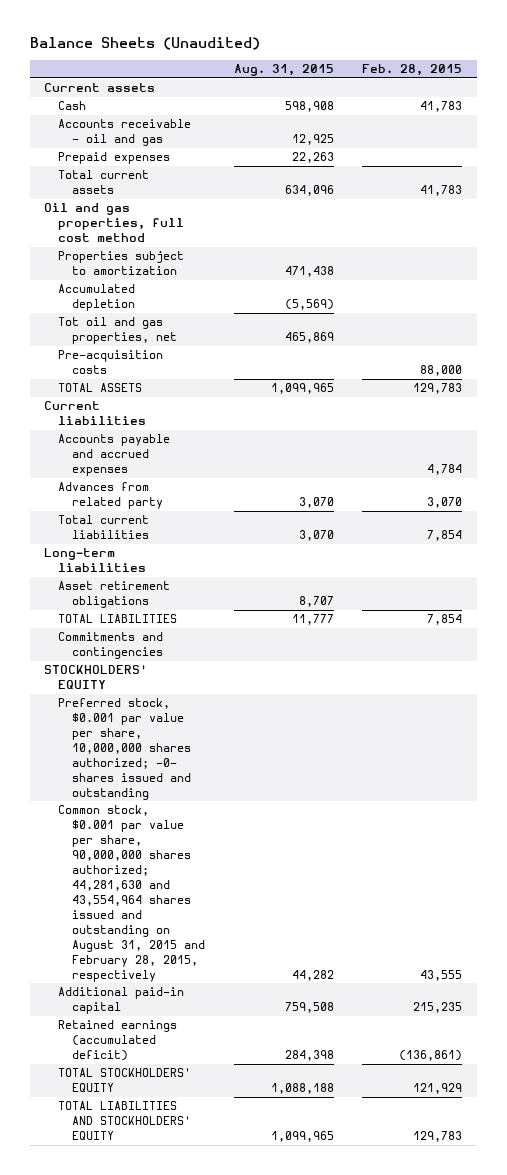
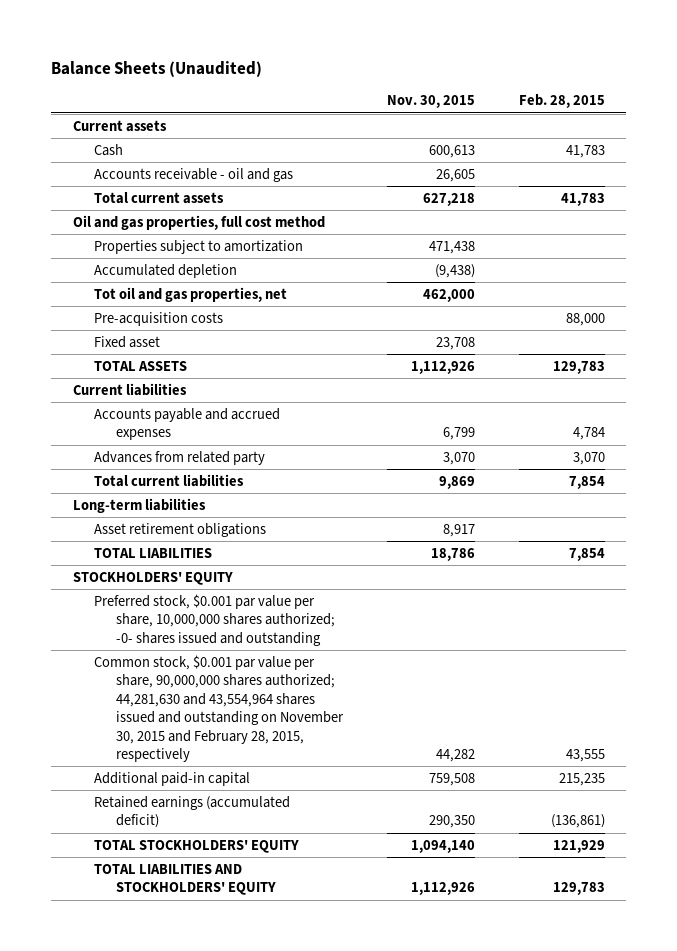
[233,64,334,77] Aug. 31, 2015 -> none
none -> [386,95,475,109] Nov. 30, 2015
[58,152,171,165] Prepaid expenses -> none
none -> [94,335,161,348] Fixed asset
[58,632,164,660] Commitments and contingencies -> none
[58,805,206,982] Common stock, $0.001 par value per share, 90,000,000 shares authorized; 44,281,630 and 43,554,964 shares issued and outstanding on August 31, 2015 and February 28, 2015, respectively -> [94,654,344,762] Common stock, $0.001 par value per share, 90,000,000 shares authorized; 44,281,630 and 43,554,964 shares issued and outstanding on November 30, 2015 and February 28, 2015, respectively

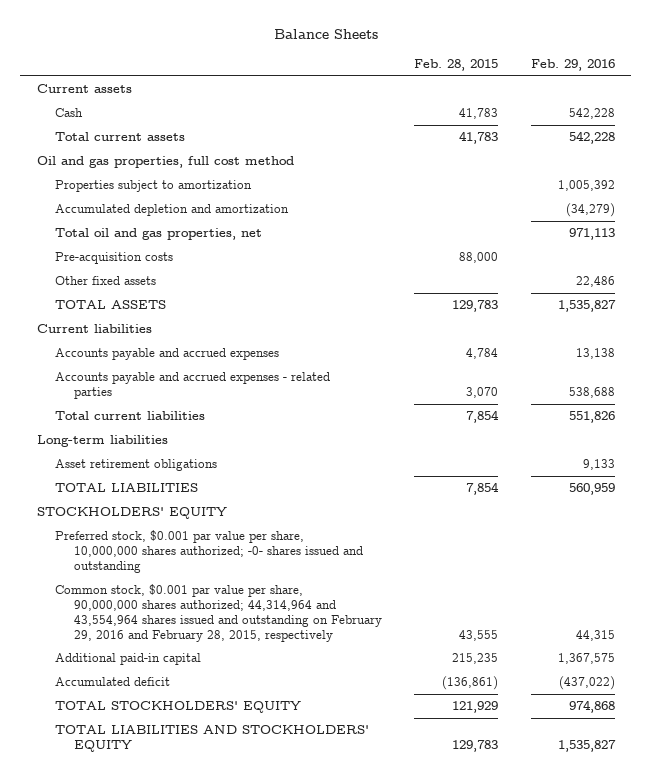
[50,60,262,77] Balance Sheets (Unaudited) -> [273,29,378,40] Balance Sheets
[386,95,475,109] Nov. 30, 2015 -> none
none -> [531,58,616,71] Feb. 29, 2016
[94,167,294,182] Accounts receivable - oil and gas -> none
[94,263,238,278] Accumulated depletion -> [55,204,290,217] Accumulated depletion and amortization
[94,286,288,302] Tot oil and gas properties, net -> [55,228,263,241] Total oil and gas properties, net
[94,335,161,348] Fixed asset -> [55,276,157,286] Other fixed assets
[94,450,266,465] Advances from related party -> [55,372,331,400] Accounts payable and accrued expenses - related parties
[94,654,344,762] Common stock, $0.001 par value per share, 90,000,000 shares authorized; 44,281,630 and 43,554,964 shares issued and outstanding on November 30, 2015 and February 28, 2015, respectively -> [55,584,382,642] Common stock, $0.001 par value per share, 90,000,000 shares authorized; 44,314,964 and 43,554,964 shares issued and outstanding on February 29, 2016 and February 28, 2015, respectively
[94,795,291,829] Retained earnings (accumulated deficit) -> [55,677,171,687] Accumulated deficit

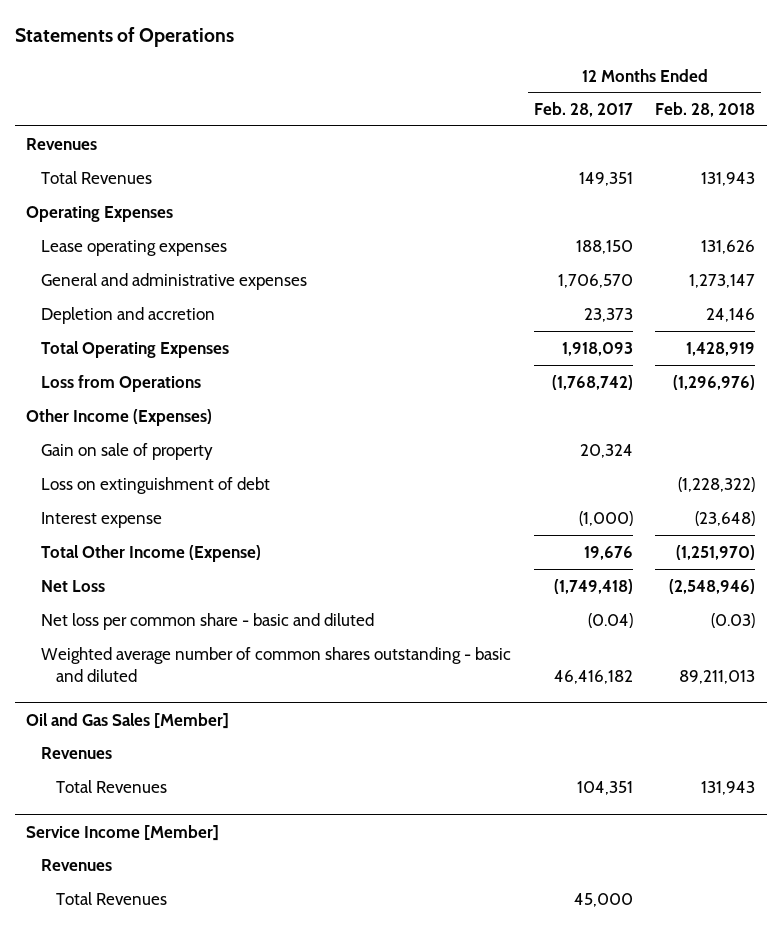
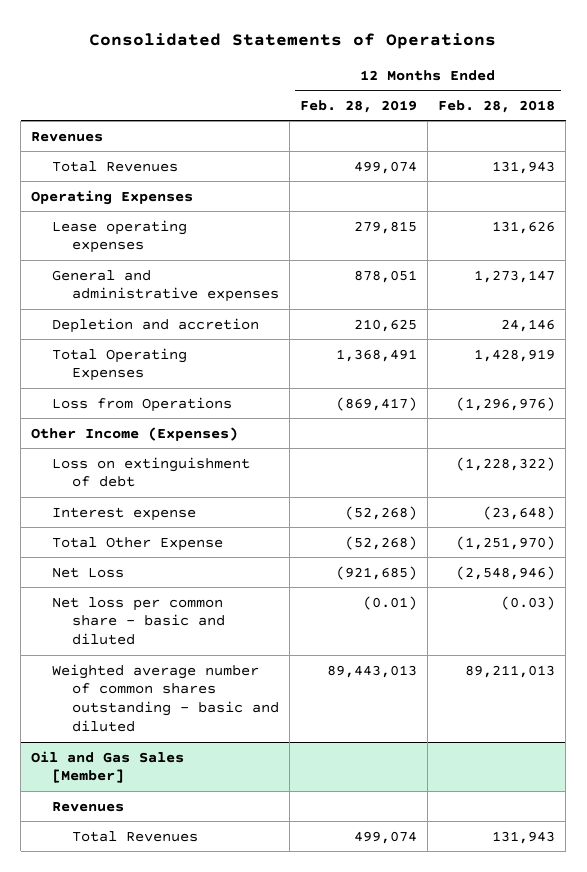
[15,26,235,47] Statements of Operations -> [89,33,497,50] Consolidated Statements of Operations
[533,102,633,118] Feb. 28, 2017 -> none
none -> [300,100,418,114] Feb. 28, 2019
[41,442,214,460] Gain on sale of property -> none
[41,544,262,562] Total Other Income (Expense) -> [51,536,223,551] Total Other Expense
[26,824,220,841] Service Income [Member] -> none
[41,858,113,871] Revenues -> none
[56,891,168,905] Total Revenues -> none

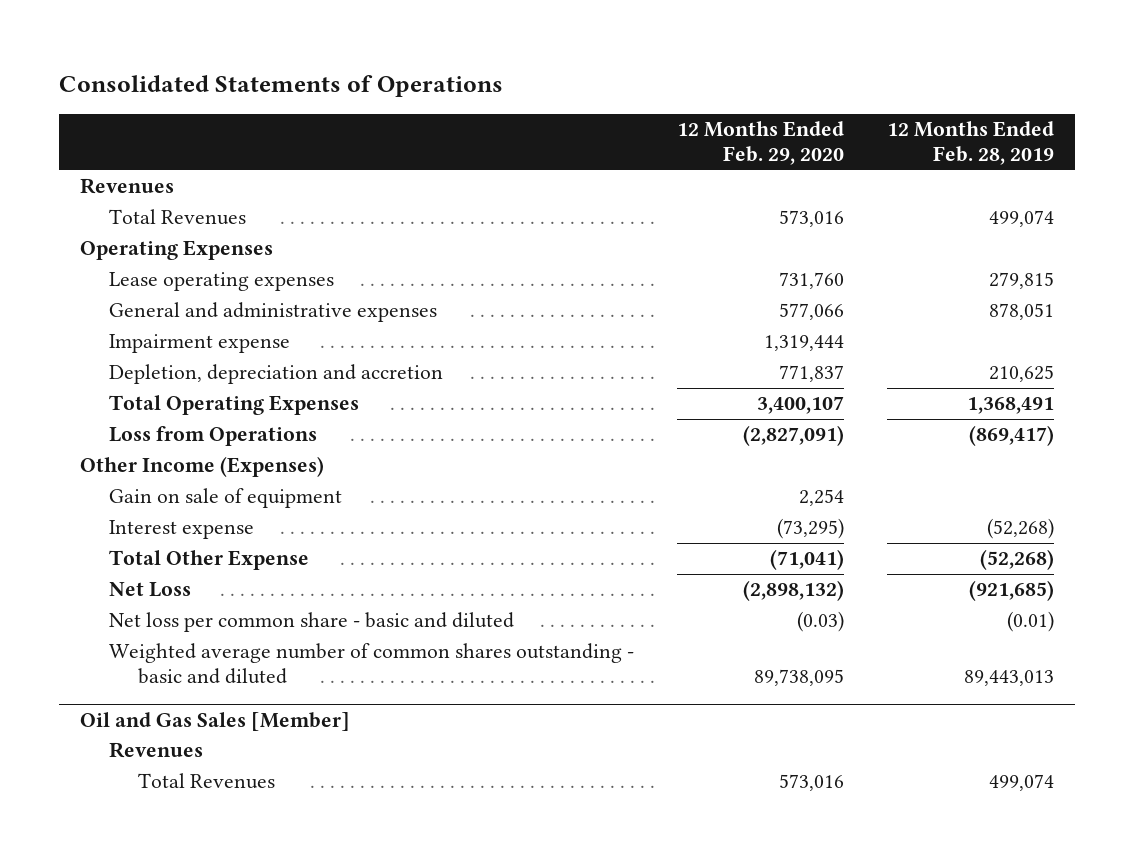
[438,100,556,114] Feb. 28, 2018 -> none
none -> [676,121,844,166] 12 Months Ended Feb. 29, 2020
none -> [108,334,290,354] Impairment expense
[51,317,259,333] Depletion and accretion -> [108,364,443,385] Depletion, depreciation and accretion
[51,456,250,488] Loss on extinguishment of debt -> none
none -> [108,488,342,509] Gain on sale of equipment

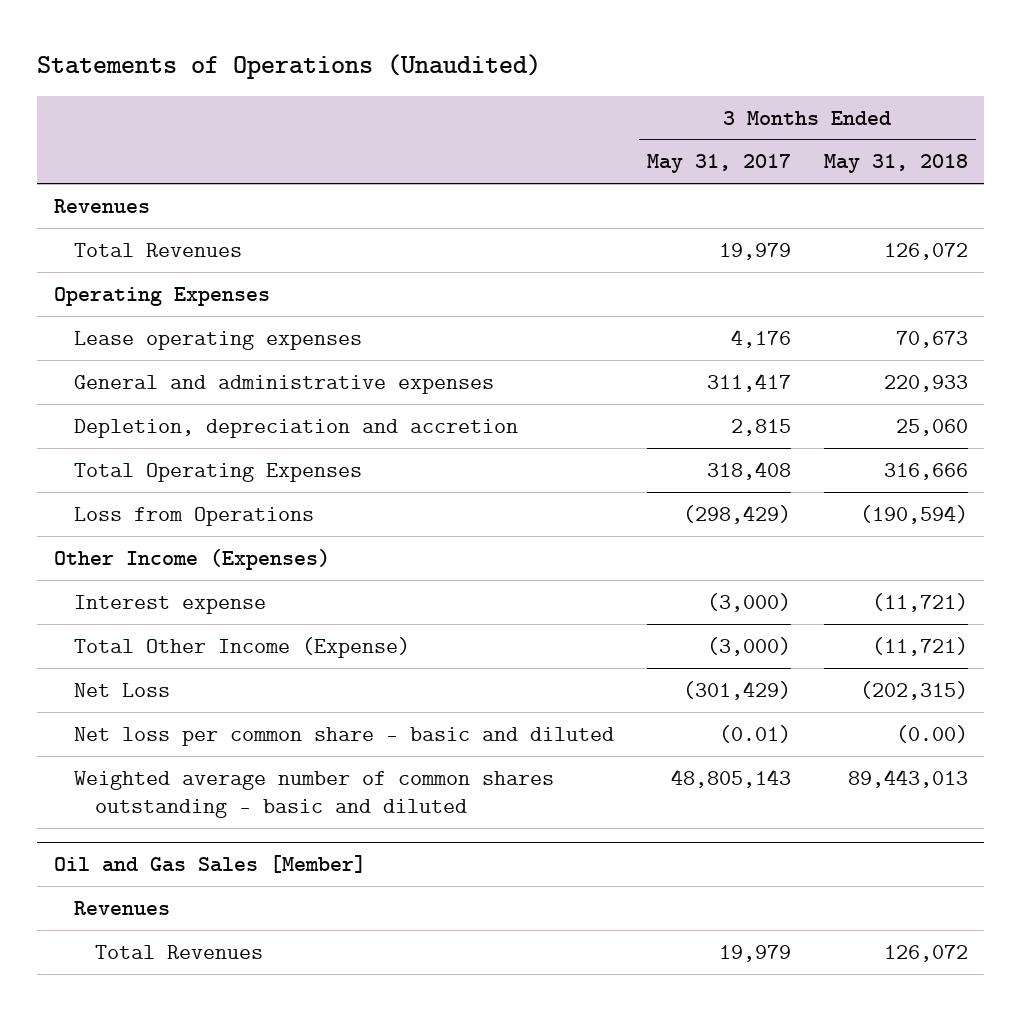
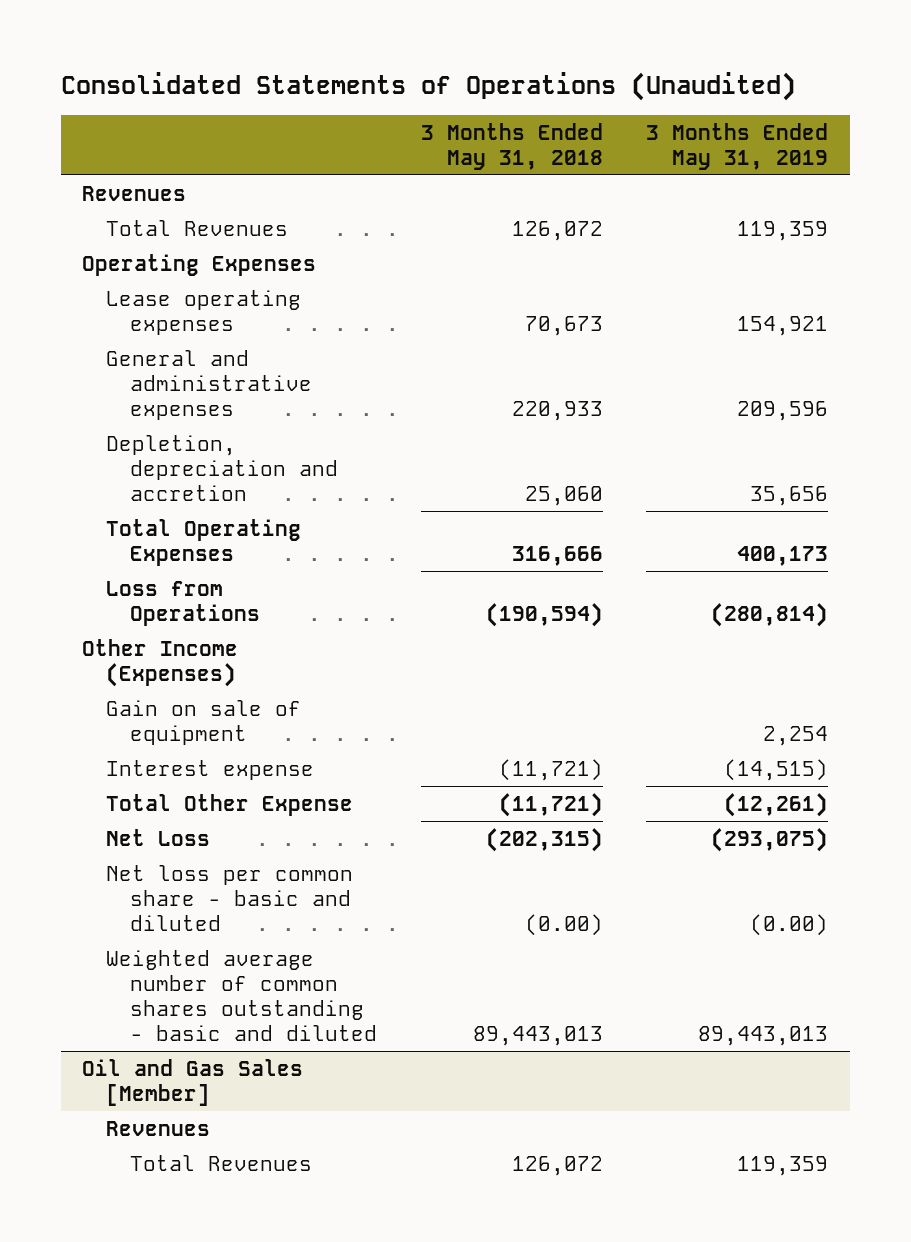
[37,53,542,79] Statements of Operations (Unaudited) -> [60,71,796,101] Consolidated Statements of Operations (Unaudited)
[646,154,791,174] May 31, 2017 -> none
none -> [646,122,829,170] 3 Months Ended May 31, 2019
none -> [106,699,302,746] Gain on sale of equipment
[74,636,411,658] Total Other Income (Expense) -> [106,793,354,816] Total Other Expense

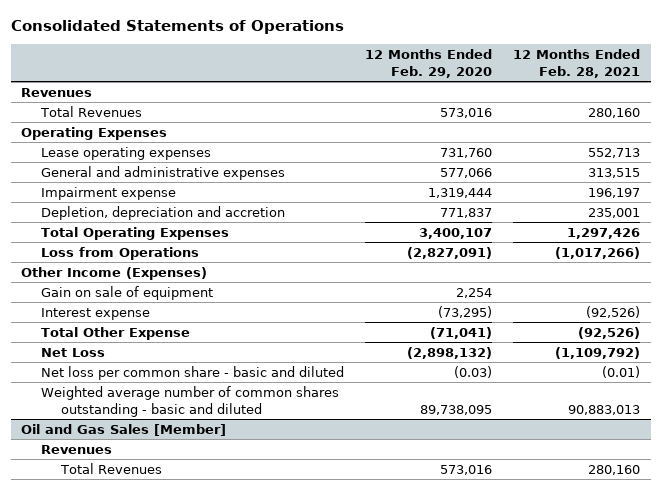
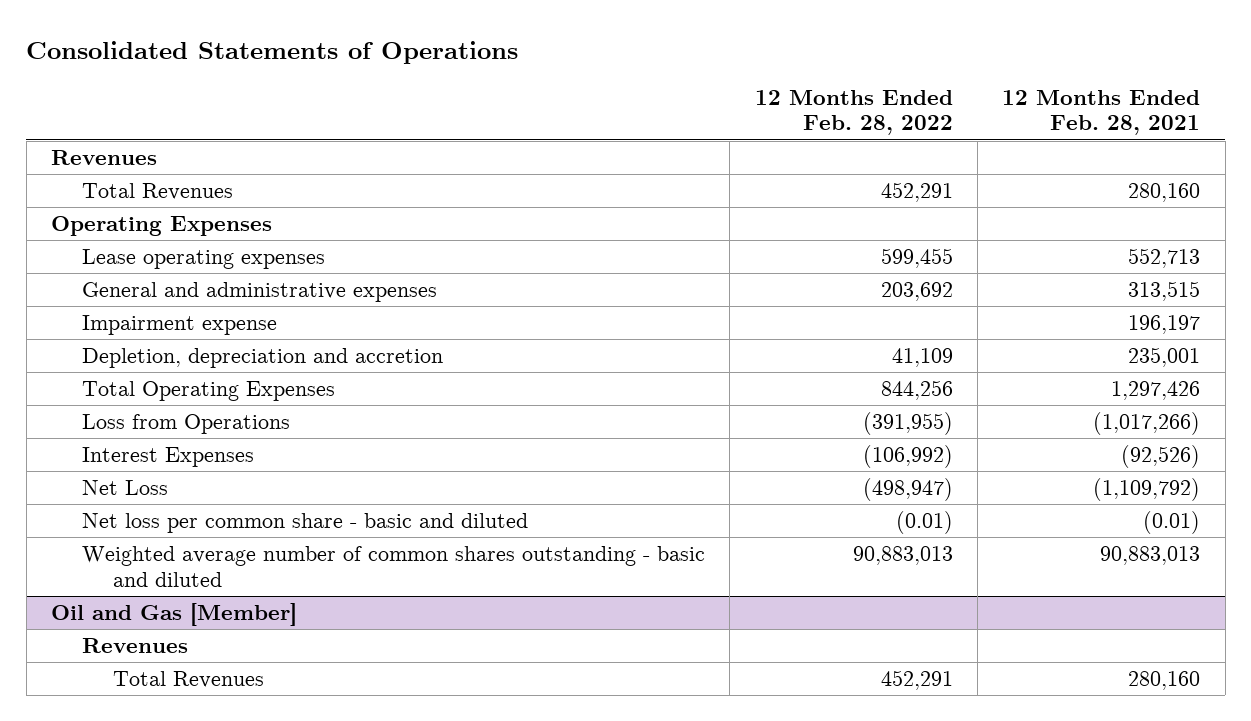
[365,48,493,78] 12 Months Ended Feb. 29, 2020 -> none
none -> [754,89,953,136] 12 Months Ended Feb. 28, 2022
[21,266,208,280] Other Income (Expenses) -> none
[41,285,214,300] Gain on sale of equipment -> none
[41,326,191,340] Total Other Expense -> none
[41,307,151,320] Interest expense -> [81,447,254,468] Interest Expenses
[21,423,227,436] Oil and Gas Sales [Member] -> [51,603,298,627] Oil and Gas [Member]

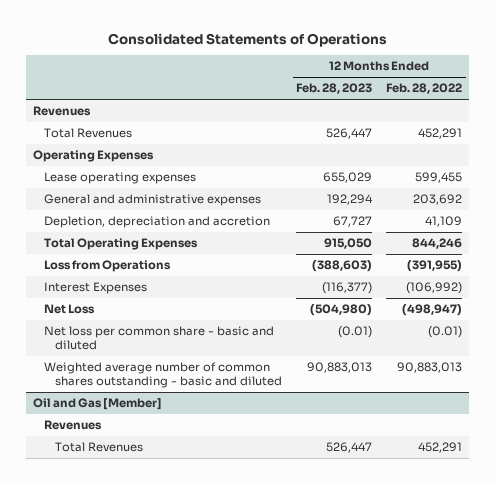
[1002,89,1201,136] 12 Months Ended Feb. 28, 2021 -> none
none -> [296,83,373,95] Feb. 28, 2023
[81,315,277,336] Impairment expense -> none
[880,380,953,401] 844,256 -> [412,238,463,250] 844,246

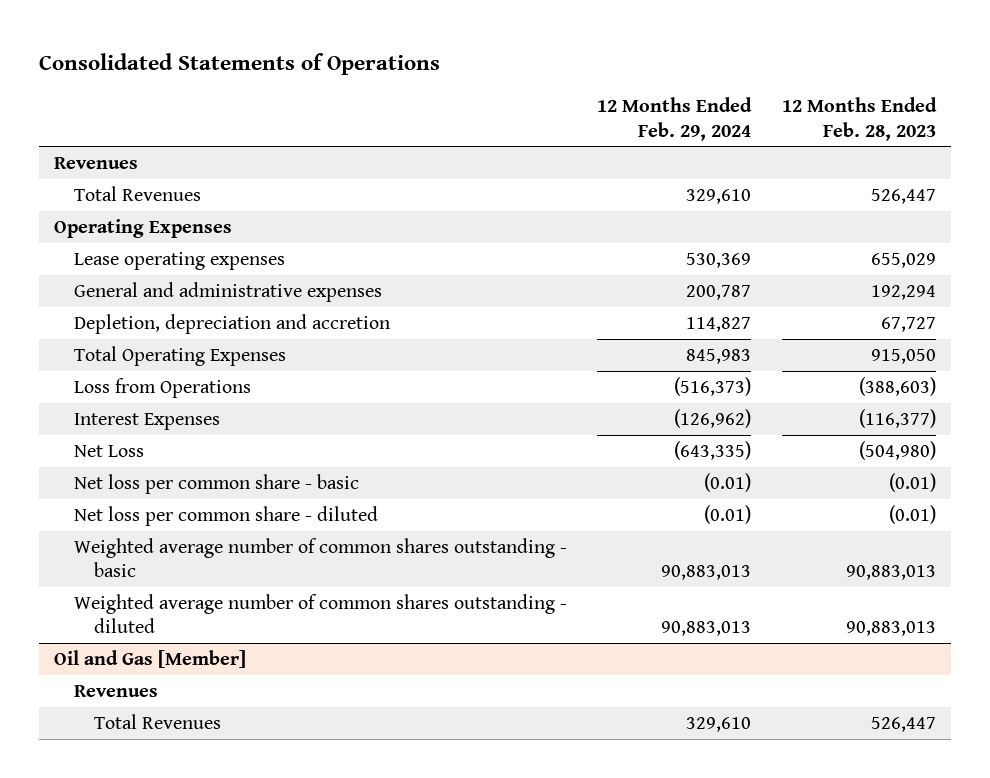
[386,83,463,95] Feb. 28, 2022 -> none
none -> [597,97,753,141] 12 Months Ended Feb. 29, 2024
[43,326,274,351] Net loss per common share - basic and diluted -> [74,474,360,495] Net loss per common share - basic
none -> [74,506,379,527] Net loss per common share - diluted
[43,362,282,389] Weighted average number of common shares outstanding - basic and diluted -> [74,538,568,578] Weighted average number of common shares outstanding - basic
none -> [74,594,568,634] Weighted average number of common shares outstanding - diluted

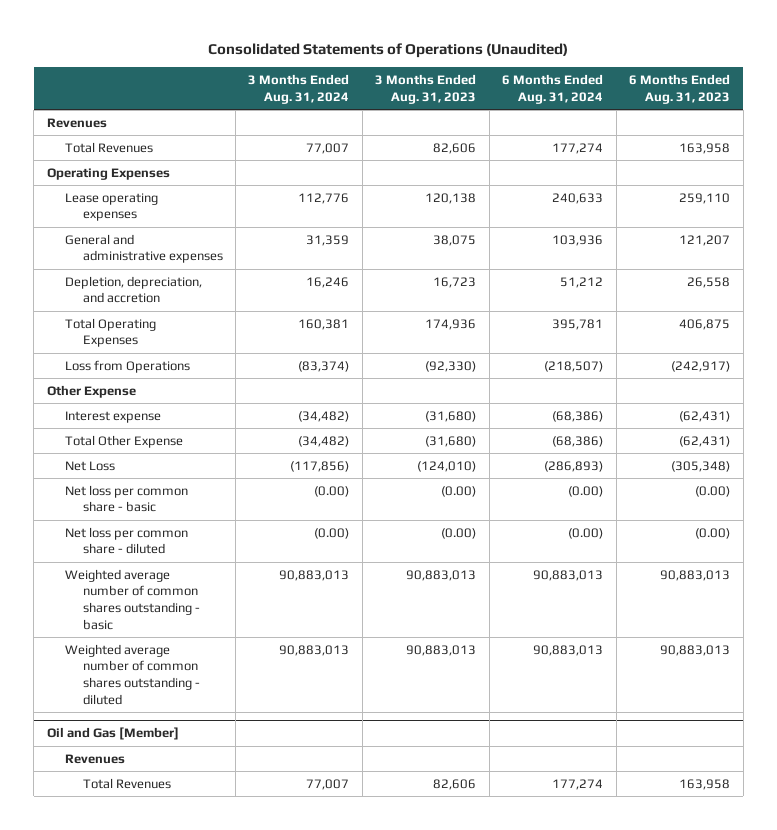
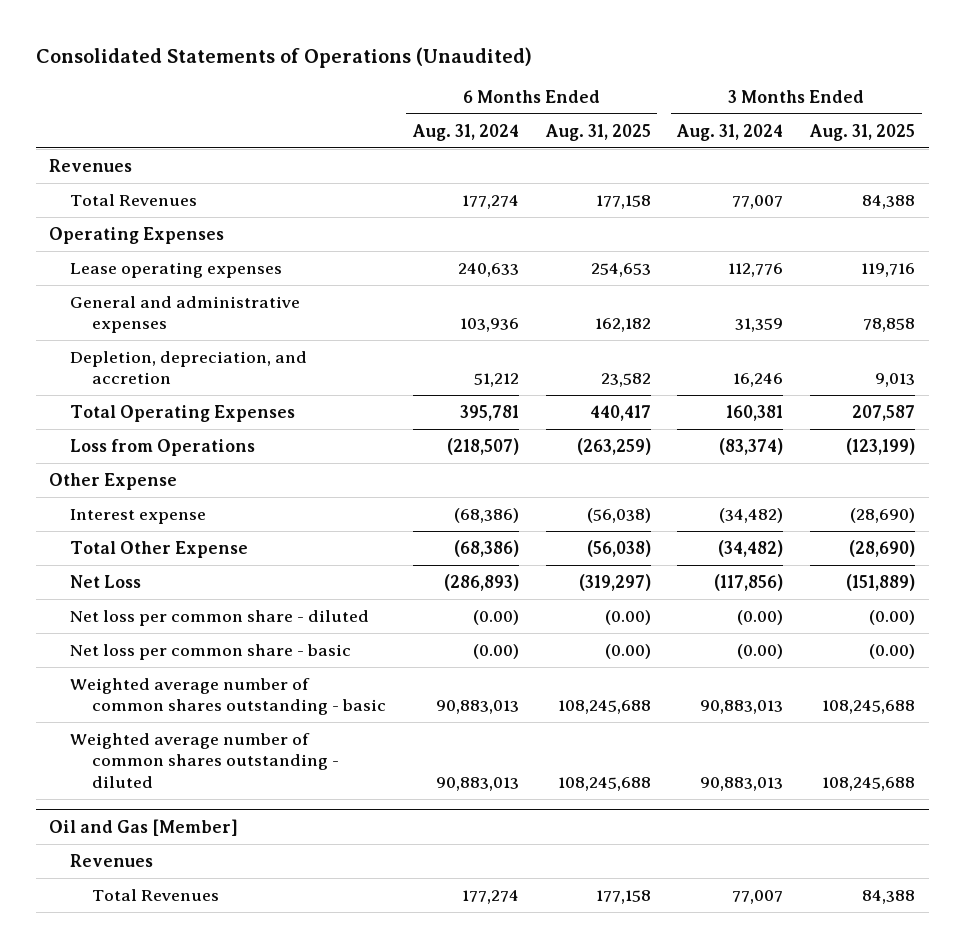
[375,74,477,104] 3 Months Ended Aug. 31, 2023 -> none
[629,74,731,104] 6 Months Ended Aug. 31, 2023 -> none
none -> [544,123,651,141] Aug. 31, 2025
none -> [809,123,916,141] Aug. 31, 2025
[64,484,188,513] Net loss per common share - basic -> [70,643,352,660] Net loss per common share - basic

